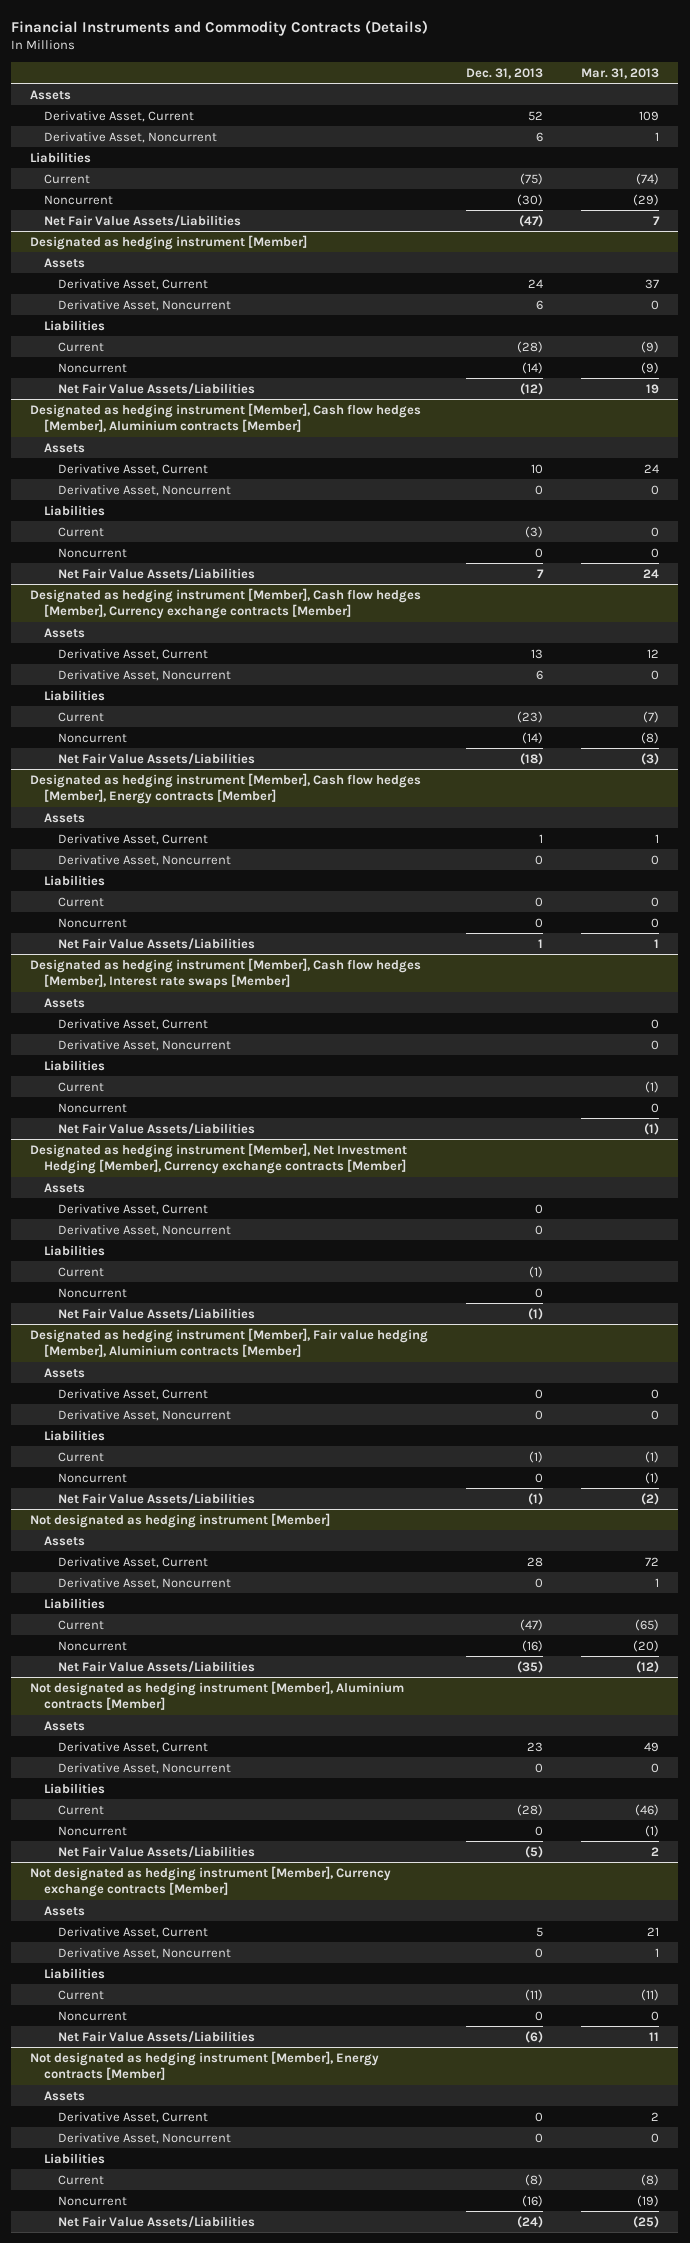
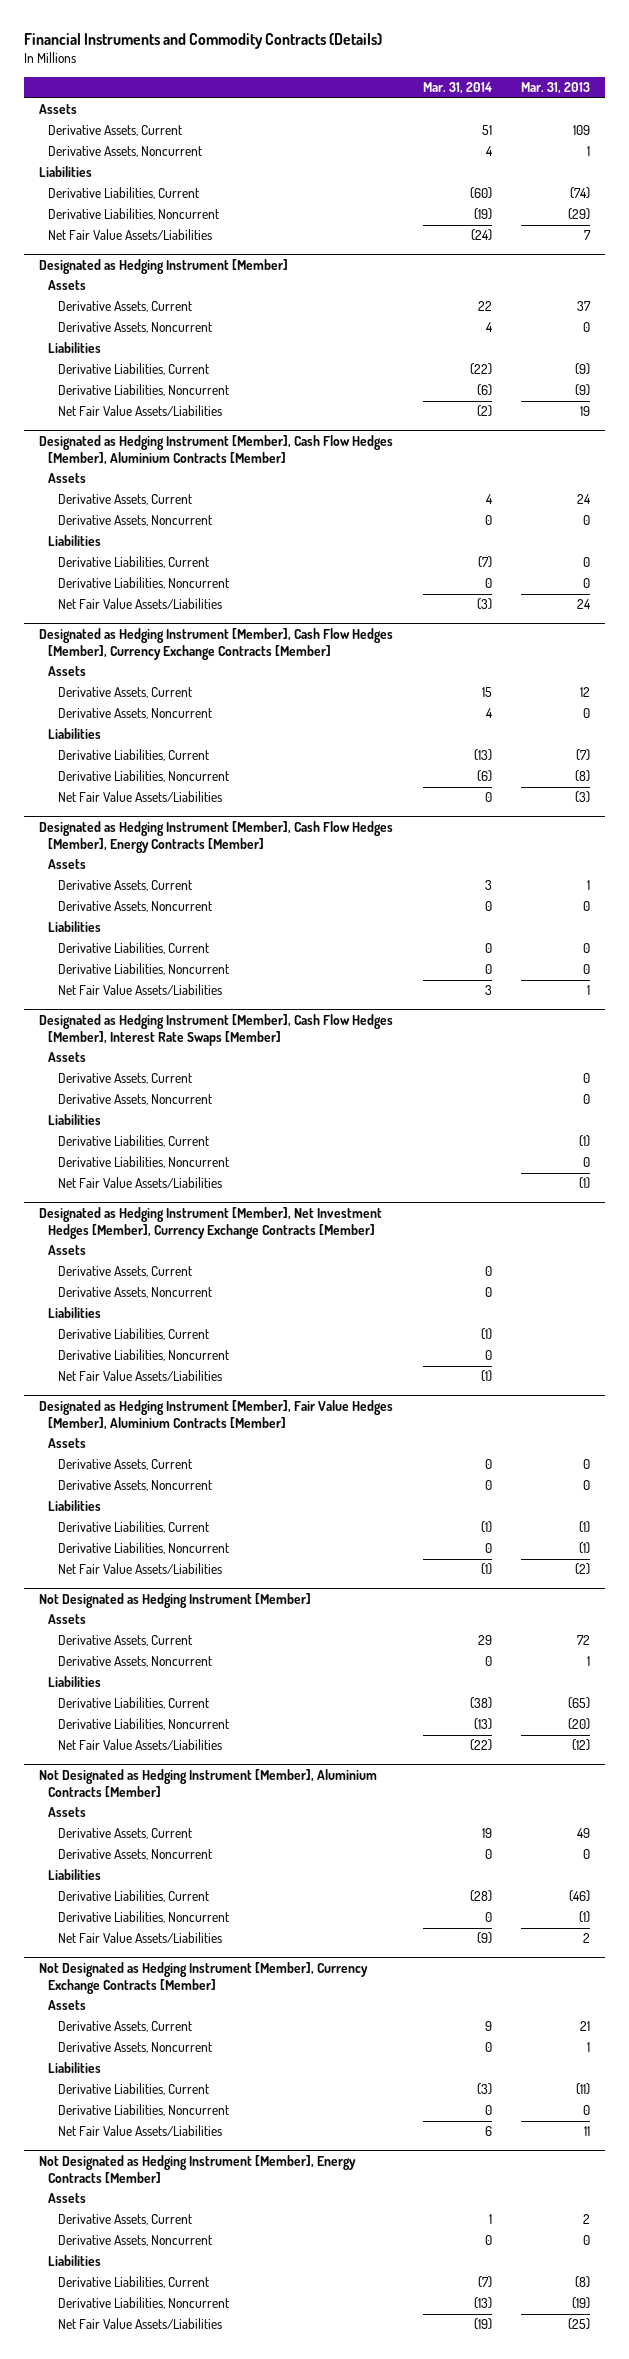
[466,67,544,79] Dec. 31, 2013 -> none
none -> [422,82,492,95] Mar. 31, 2014
[44,110,195,122] Derivative Asset, Current -> [48,125,183,137] Derivative Assets, Current
[44,131,218,143] Derivative Asset, Noncurrent -> [48,146,203,158] Derivative Assets, Noncurrent
[44,173,91,184] Current -> [48,187,200,200] Derivative Liabilities, Current
[44,194,114,205] Noncurrent -> [48,208,220,221] Derivative Liabilities, Noncurrent
[30,234,308,250] Designated as hedging instrument [Member] -> [38,258,288,274] Designated as Hedging Instrument [Member]
[58,278,209,290] Derivative Asset, Current -> [57,301,192,313] Derivative Assets, Current
[58,299,232,311] Derivative Asset, Noncurrent -> [57,322,212,334] Derivative Assets, Noncurrent
[58,341,105,352] Current -> [57,363,209,376] Derivative Liabilities, Current
[58,362,128,373] Noncurrent -> [57,384,229,397] Derivative Liabilities, Noncurrent
[30,402,422,433] Designated as hedging instrument [Member], Cash flow hedges [Member], Aluminium contracts [Member] -> [38,434,393,465] Designated as Hedging Instrument [Member], Cash Flow Hedges [Member], Aluminium Contracts [Member]
[58,463,209,475] Derivative Asset, Current -> [57,494,192,506] Derivative Assets, Current
[58,484,232,496] Derivative Asset, Noncurrent -> [57,515,212,527] Derivative Assets, Noncurrent
[58,526,105,537] Current -> [57,556,209,569] Derivative Liabilities, Current
[58,547,128,558] Noncurrent -> [57,577,229,590] Derivative Liabilities, Noncurrent
[30,587,422,620] Designated as hedging instrument [Member], Cash flow hedges [Member], Currency exchange contracts [Member] -> [38,627,393,660] Designated as Hedging Instrument [Member], Cash Flow Hedges [Member], Currency Exchange Contracts [Member]
[58,648,209,660] Derivative Asset, Current -> [57,687,192,699] Derivative Assets, Current
[58,669,232,681] Derivative Asset, Noncurrent -> [57,708,212,720] Derivative Assets, Noncurrent
[58,711,105,722] Current -> [57,749,209,762] Derivative Liabilities, Current
[58,732,128,743] Noncurrent -> [57,770,229,783] Derivative Liabilities, Noncurrent
[30,772,422,805] Designated as hedging instrument [Member], Cash flow hedges [Member], Energy contracts [Member] -> [38,820,393,853] Designated as Hedging Instrument [Member], Cash Flow Hedges [Member], Energy Contracts [Member]
[58,833,209,845] Derivative Asset, Current -> [57,880,192,892] Derivative Assets, Current
[58,854,232,866] Derivative Asset, Noncurrent -> [57,901,212,913] Derivative Assets, Noncurrent
[58,896,105,907] Current -> [57,942,209,955] Derivative Liabilities, Current
[58,917,128,928] Noncurrent -> [57,963,229,976] Derivative Liabilities, Noncurrent
[30,957,422,990] Designated as hedging instrument [Member], Cash flow hedges [Member], Interest rate swaps [Member] -> [38,1013,393,1046] Designated as Hedging Instrument [Member], Cash Flow Hedges [Member], Interest Rate Swaps [Member]
[58,1018,209,1030] Derivative Asset, Current -> [57,1073,192,1085] Derivative Assets, Current
[58,1039,232,1051] Derivative Asset, Noncurrent -> [57,1094,212,1106] Derivative Assets, Noncurrent
[58,1081,105,1092] Current -> [57,1135,209,1148] Derivative Liabilities, Current
[58,1102,128,1113] Noncurrent -> [57,1156,229,1169] Derivative Liabilities, Noncurrent
[30,1142,408,1175] Designated as hedging instrument [Member], Net Investment Hedging [Member], Currency exchange contracts [Member] -> [38,1206,382,1239] Designated as Hedging Instrument [Member], Net Investment Hedges [Member], Currency Exchange Contracts [Member]
[58,1203,209,1215] Derivative Asset, Current -> [57,1266,192,1278] Derivative Assets, Current
[58,1224,232,1236] Derivative Asset, Noncurrent -> [57,1287,212,1299] Derivative Assets, Noncurrent
[58,1266,105,1277] Current -> [57,1328,209,1341] Derivative Liabilities, Current
[58,1287,128,1298] Noncurrent -> [57,1349,229,1362] Derivative Liabilities, Noncurrent
[30,1327,429,1358] Designated as hedging instrument [Member], Fair value hedging [Member], Aluminium contracts [Member] -> [38,1399,393,1430] Designated as Hedging Instrument [Member], Fair Value Hedges [Member], Aluminium Contracts [Member]
[58,1388,209,1400] Derivative Asset, Current -> [57,1459,192,1471] Derivative Assets, Current
[58,1409,232,1421] Derivative Asset, Noncurrent -> [57,1480,212,1492] Derivative Assets, Noncurrent
[58,1451,105,1462] Current -> [57,1521,209,1534] Derivative Liabilities, Current
[58,1472,128,1483] Noncurrent -> [57,1542,229,1555] Derivative Liabilities, Noncurrent
[30,1512,331,1528] Not designated as hedging instrument [Member] -> [38,1592,311,1608] Not Designated as Hedging Instrument [Member]
[58,1556,209,1568] Derivative Asset, Current -> [57,1635,192,1647] Derivative Assets, Current
[58,1577,232,1589] Derivative Asset, Noncurrent -> [57,1656,212,1668] Derivative Assets, Noncurrent
[58,1619,105,1630] Current -> [57,1697,209,1710] Derivative Liabilities, Current
[58,1640,128,1651] Noncurrent -> [57,1718,229,1731] Derivative Liabilities, Noncurrent
[30,1680,405,1711] Not designated as hedging instrument [Member], Aluminium contracts [Member] -> [38,1768,377,1797] Not Designated as Hedging Instrument [Member], Aluminium Contracts [Member]
[58,1741,209,1753] Derivative Asset, Current -> [57,1828,192,1840] Derivative Assets, Current
[58,1762,232,1774] Derivative Asset, Noncurrent -> [57,1849,212,1861] Derivative Assets, Noncurrent
[58,1804,105,1815] Current -> [57,1890,209,1903] Derivative Liabilities, Current
[58,1825,128,1836] Noncurrent -> [57,1911,229,1924] Derivative Liabilities, Noncurrent
[30,1865,392,1898] Not designated as hedging instrument [Member], Currency exchange contracts [Member] -> [38,1961,368,1994] Not Designated as Hedging Instrument [Member], Currency Exchange Contracts [Member]
[58,1926,209,1938] Derivative Asset, Current -> [57,2021,192,2033] Derivative Assets, Current
[58,1947,232,1959] Derivative Asset, Noncurrent -> [57,2042,212,2054] Derivative Assets, Noncurrent
[58,1989,105,2000] Current -> [57,2083,209,2096] Derivative Liabilities, Current
[58,2010,128,2021] Noncurrent -> [57,2104,229,2117] Derivative Liabilities, Noncurrent
[30,2050,380,2081] Not designated as hedging instrument [Member], Energy contracts [Member] -> [38,2154,356,2183] Not Designated as Hedging Instrument [Member], Energy Contracts [Member]
[58,2111,209,2123] Derivative Asset, Current -> [57,2214,192,2226] Derivative Assets, Current
[58,2132,232,2144] Derivative Asset, Noncurrent -> [57,2235,212,2247] Derivative Assets, Noncurrent
[58,2174,105,2185] Current -> [57,2276,209,2289] Derivative Liabilities, Current
[58,2195,128,2206] Noncurrent -> [57,2297,229,2310] Derivative Liabilities, Noncurrent

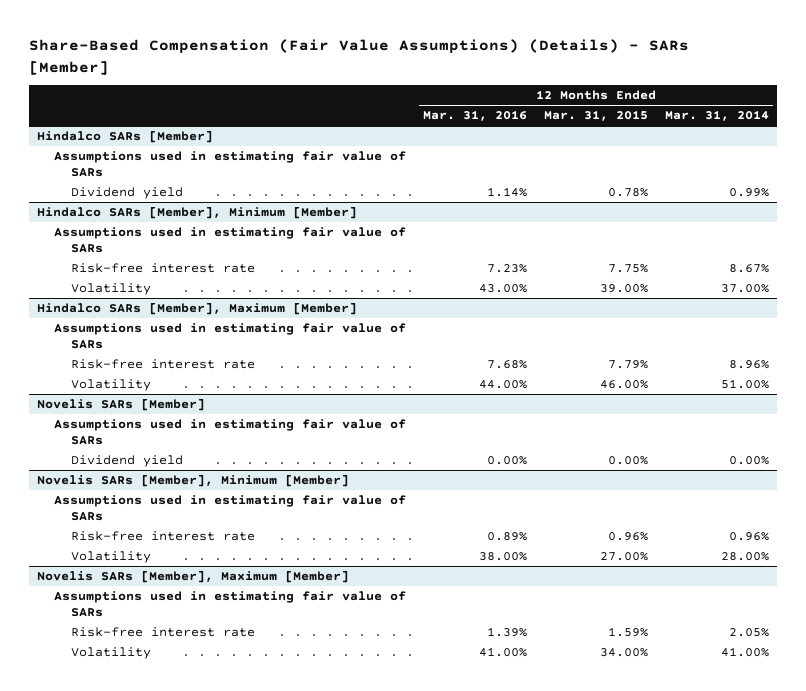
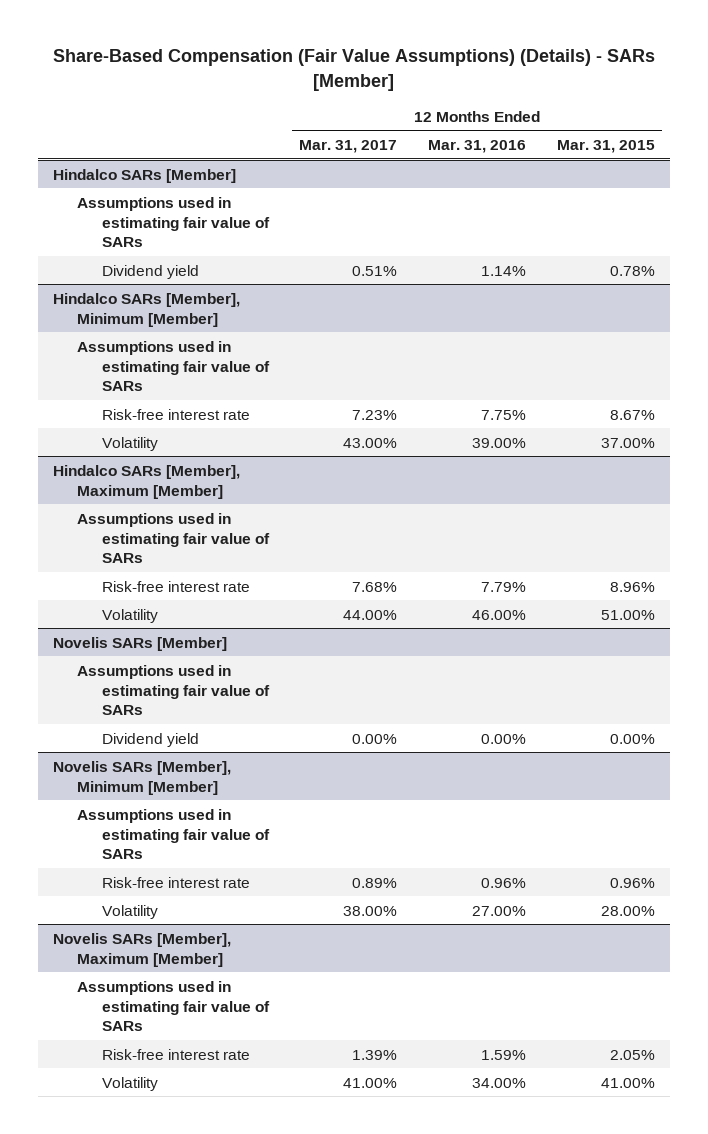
[664,110,769,122] Mar. 31, 2014 -> none
none -> [299,140,398,154] Mar. 31, 2017
[486,263,527,273] 7.23% -> [481,409,527,420] 7.75%
[607,263,648,273] 7.75% -> [609,409,655,420] 8.67%
[478,283,527,293] 43.00% -> [472,437,527,448] 39.00%
[599,283,648,293] 39.00% -> [600,437,655,448] 37.00%
[486,359,527,369] 7.68% -> [481,581,527,592] 7.79%
[607,359,648,369] 7.79% -> [609,581,655,592] 8.96%
[478,379,527,389] 44.00% -> [472,609,527,620] 46.00%
[599,379,648,389] 46.00% -> [600,609,655,620] 51.00%
[486,531,527,541] 0.89% -> [481,877,527,888] 0.96%
[478,551,527,561] 38.00% -> [472,905,527,916] 27.00%
[599,551,648,561] 27.00% -> [600,905,655,916] 28.00%
[486,626,527,637] 1.39% -> [481,1049,527,1060] 1.59%
[607,626,648,637] 1.59% -> [609,1049,655,1060] 2.05%
[478,646,527,657] 41.00% -> [472,1077,527,1088] 34.00%
[599,647,648,657] 34.00% -> [600,1077,655,1088] 41.00%

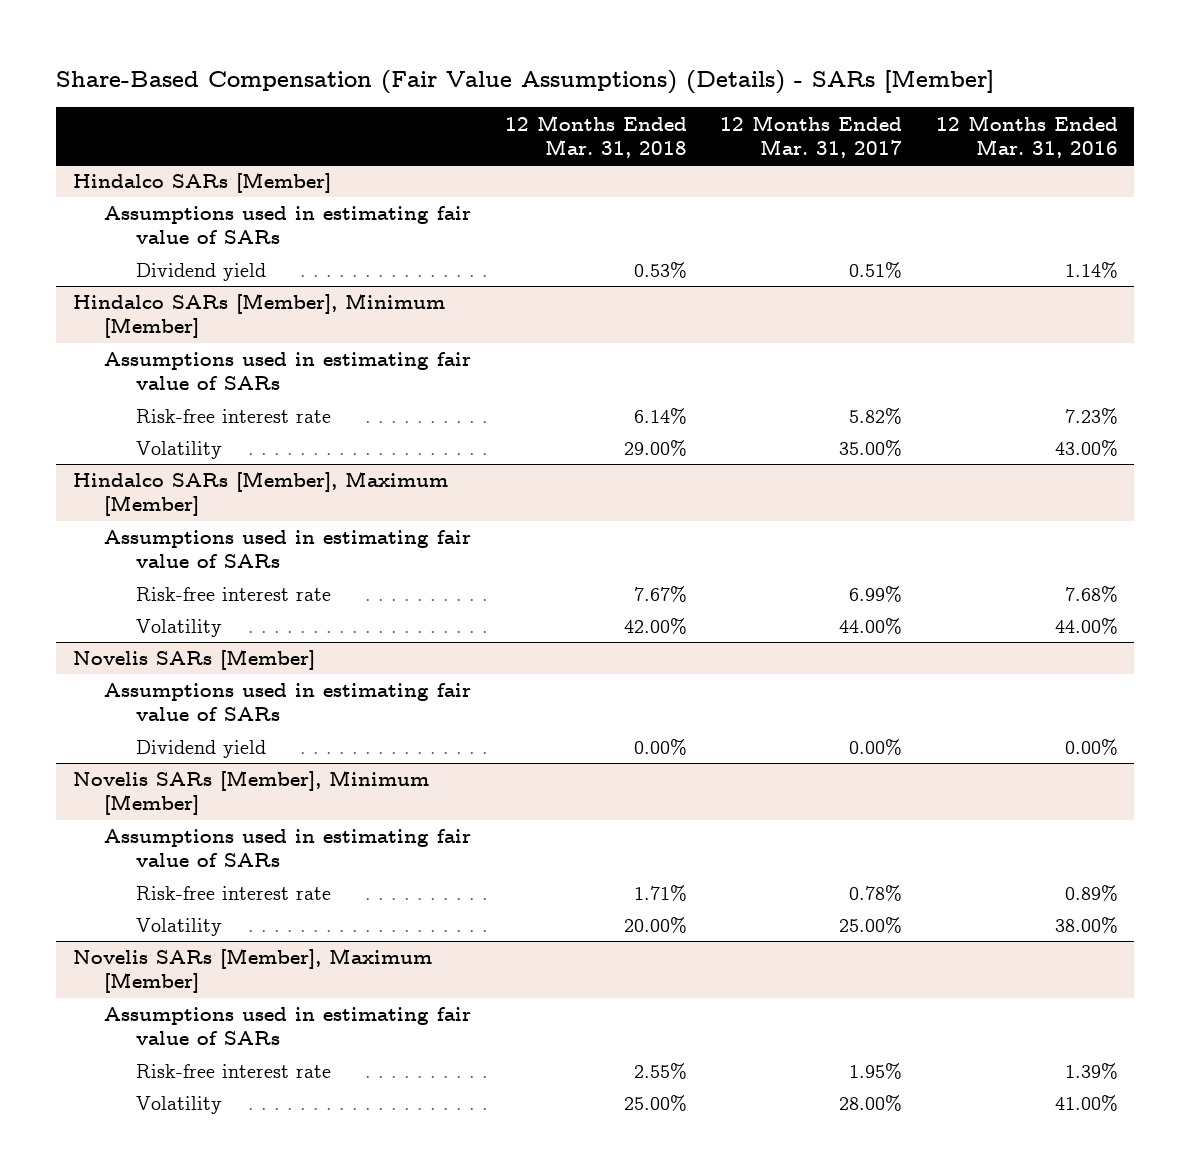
[556,140,655,154] Mar. 31, 2015 -> none
none -> [504,114,687,158] 12 Months Ended Mar. 31, 2018
[352,409,398,420] 7.23% -> [849,408,903,425] 5.82%
[481,409,527,420] 7.75% -> [1064,408,1118,425] 7.23%
[343,437,398,448] 43.00% -> [839,440,903,457] 35.00%
[472,437,527,448] 39.00% -> [1054,440,1118,457] 43.00%
[352,581,398,592] 7.68% -> [849,586,903,603] 6.99%
[481,581,527,592] 7.79% -> [1064,586,1118,603] 7.68%
[472,609,527,620] 46.00% -> [1054,618,1118,635] 44.00%
[352,877,398,888] 0.89% -> [849,885,903,902] 0.78%
[481,877,527,888] 0.96% -> [1064,885,1118,902] 0.89%
[343,905,398,916] 38.00% -> [839,917,903,934] 25.00%
[472,905,527,916] 27.00% -> [1054,917,1118,934] 38.00%
[352,1049,398,1060] 1.39% -> [849,1063,903,1080] 1.95%
[481,1049,527,1060] 1.59% -> [1064,1063,1118,1080] 1.39%
[343,1077,398,1088] 41.00% -> [839,1095,903,1112] 28.00%
[472,1077,527,1088] 34.00% -> [1054,1095,1118,1112] 41.00%

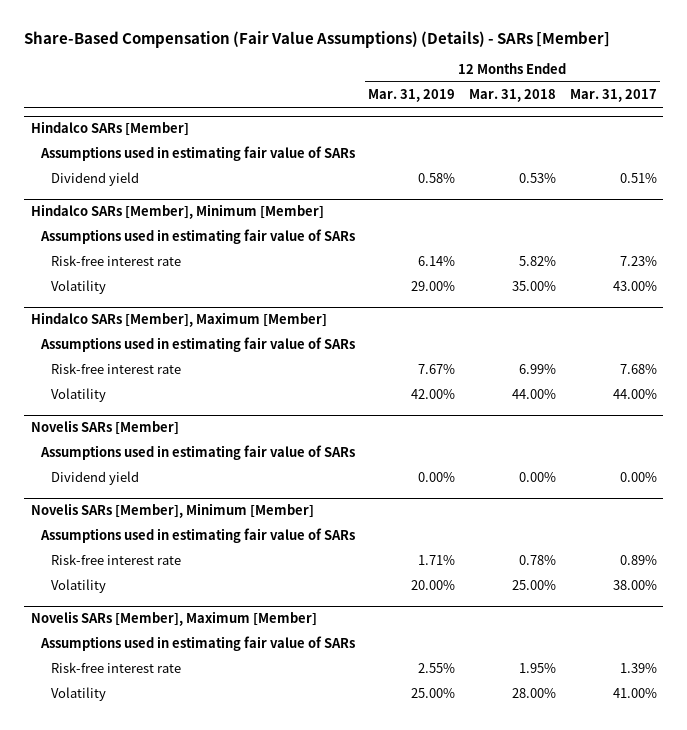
[935,114,1118,158] 12 Months Ended Mar. 31, 2016 -> none
none -> [368,89,456,103] Mar. 31, 2019
[633,408,687,425] 6.14% -> [518,256,556,267] 5.82%
[849,408,903,425] 5.82% -> [619,256,657,267] 7.23%
[623,440,687,457] 29.00% -> [511,281,556,292] 35.00%
[839,440,903,457] 35.00% -> [612,281,657,292] 43.00%
[633,586,687,603] 7.67% -> [518,364,556,375] 6.99%
[849,586,903,603] 6.99% -> [619,364,657,375] 7.68%
[623,618,687,635] 42.00% -> [511,389,556,400] 44.00%
[633,885,687,902] 1.71% -> [518,555,556,566] 0.78%
[849,885,903,902] 0.78% -> [619,555,657,566] 0.89%
[623,917,687,934] 20.00% -> [511,580,556,591] 25.00%
[839,917,903,934] 25.00% -> [612,580,657,591] 38.00%
[633,1063,687,1080] 2.55% -> [518,663,556,674] 1.95%
[849,1063,903,1080] 1.95% -> [619,663,657,674] 1.39%
[623,1095,687,1112] 25.00% -> [511,688,556,699] 28.00%
[839,1095,903,1112] 28.00% -> [612,688,657,699] 41.00%

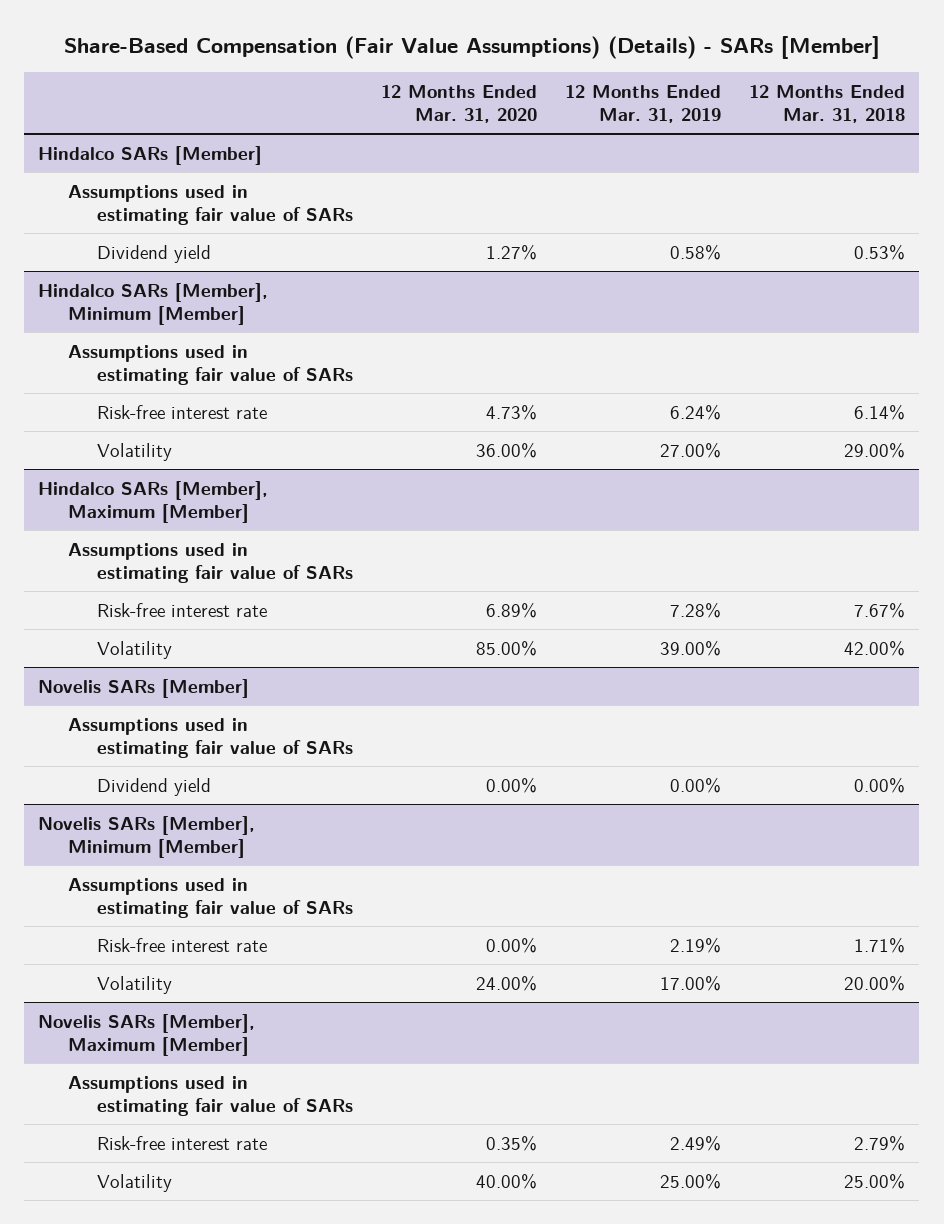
[569,89,657,103] Mar. 31, 2017 -> none
none -> [381,84,538,123] 12 Months Ended Mar. 31, 2020
[418,256,456,267] 6.14% -> [670,403,722,420] 6.24%
[518,256,556,267] 5.82% -> [854,403,906,420] 6.14%
[411,281,456,292] 29.00% -> [660,441,722,458] 27.00%
[511,281,556,292] 35.00% -> [844,441,906,458] 29.00%
[418,364,456,375] 7.67% -> [670,601,722,618] 7.28%
[518,364,556,375] 6.99% -> [854,601,906,618] 7.67%
[411,389,456,400] 42.00% -> [660,639,722,656] 39.00%
[511,389,556,400] 44.00% -> [844,639,906,656] 42.00%
[418,555,456,566] 1.71% -> [670,936,722,953] 2.19%
[518,555,556,566] 0.78% -> [854,936,906,953] 1.71%
[411,580,456,591] 20.00% -> [660,974,722,991] 17.00%
[511,580,556,591] 25.00% -> [844,974,906,991] 20.00%
[418,663,456,674] 2.55% -> [670,1134,722,1151] 2.49%
[518,663,556,674] 1.95% -> [854,1134,906,1151] 2.79%
[511,688,556,699] 28.00% -> [844,1172,906,1189] 25.00%

